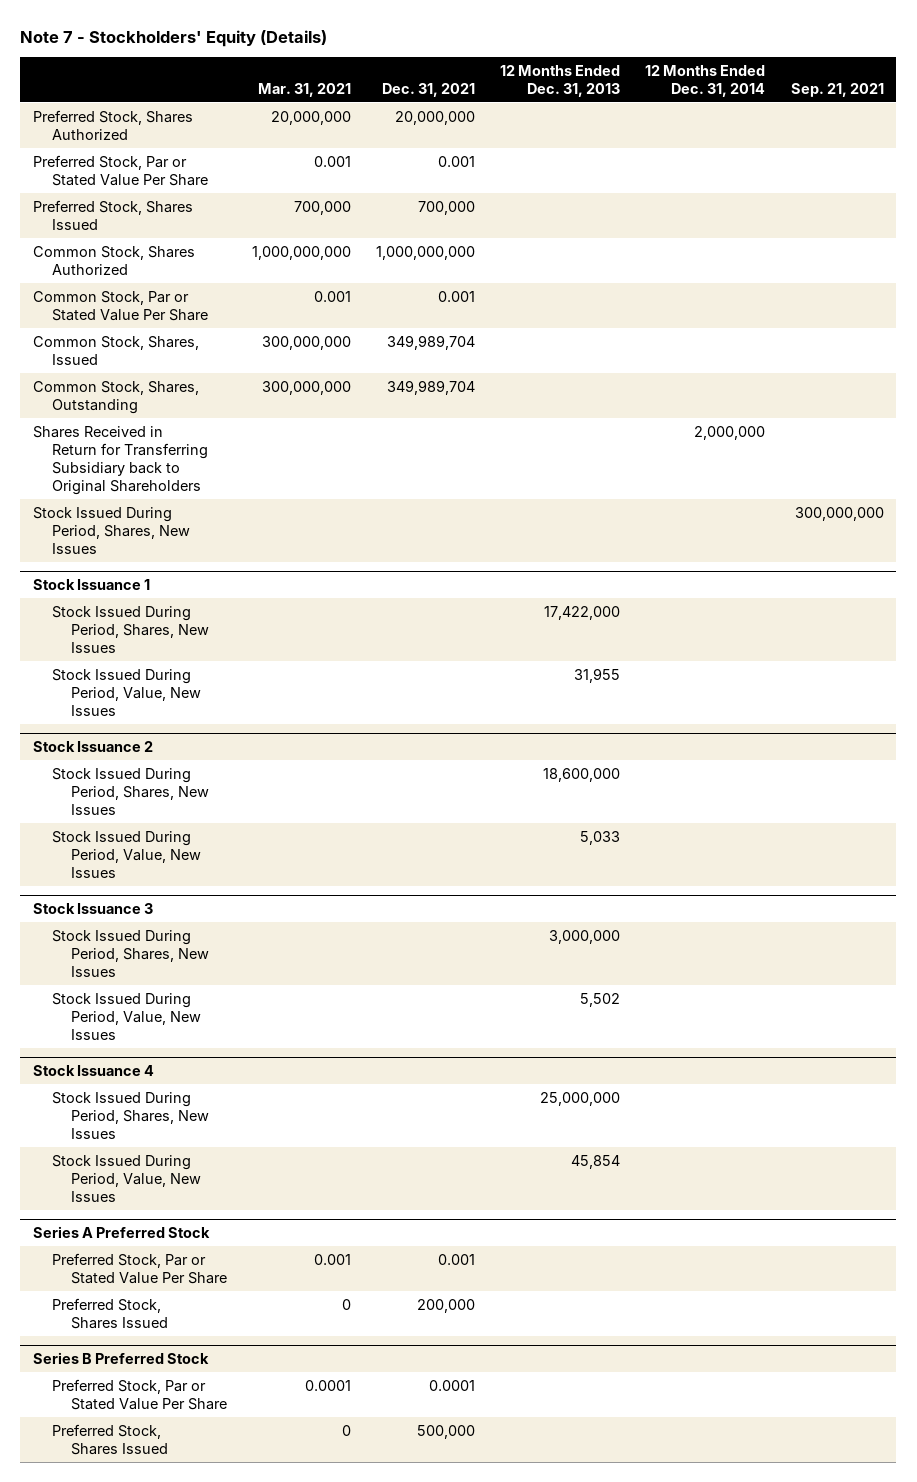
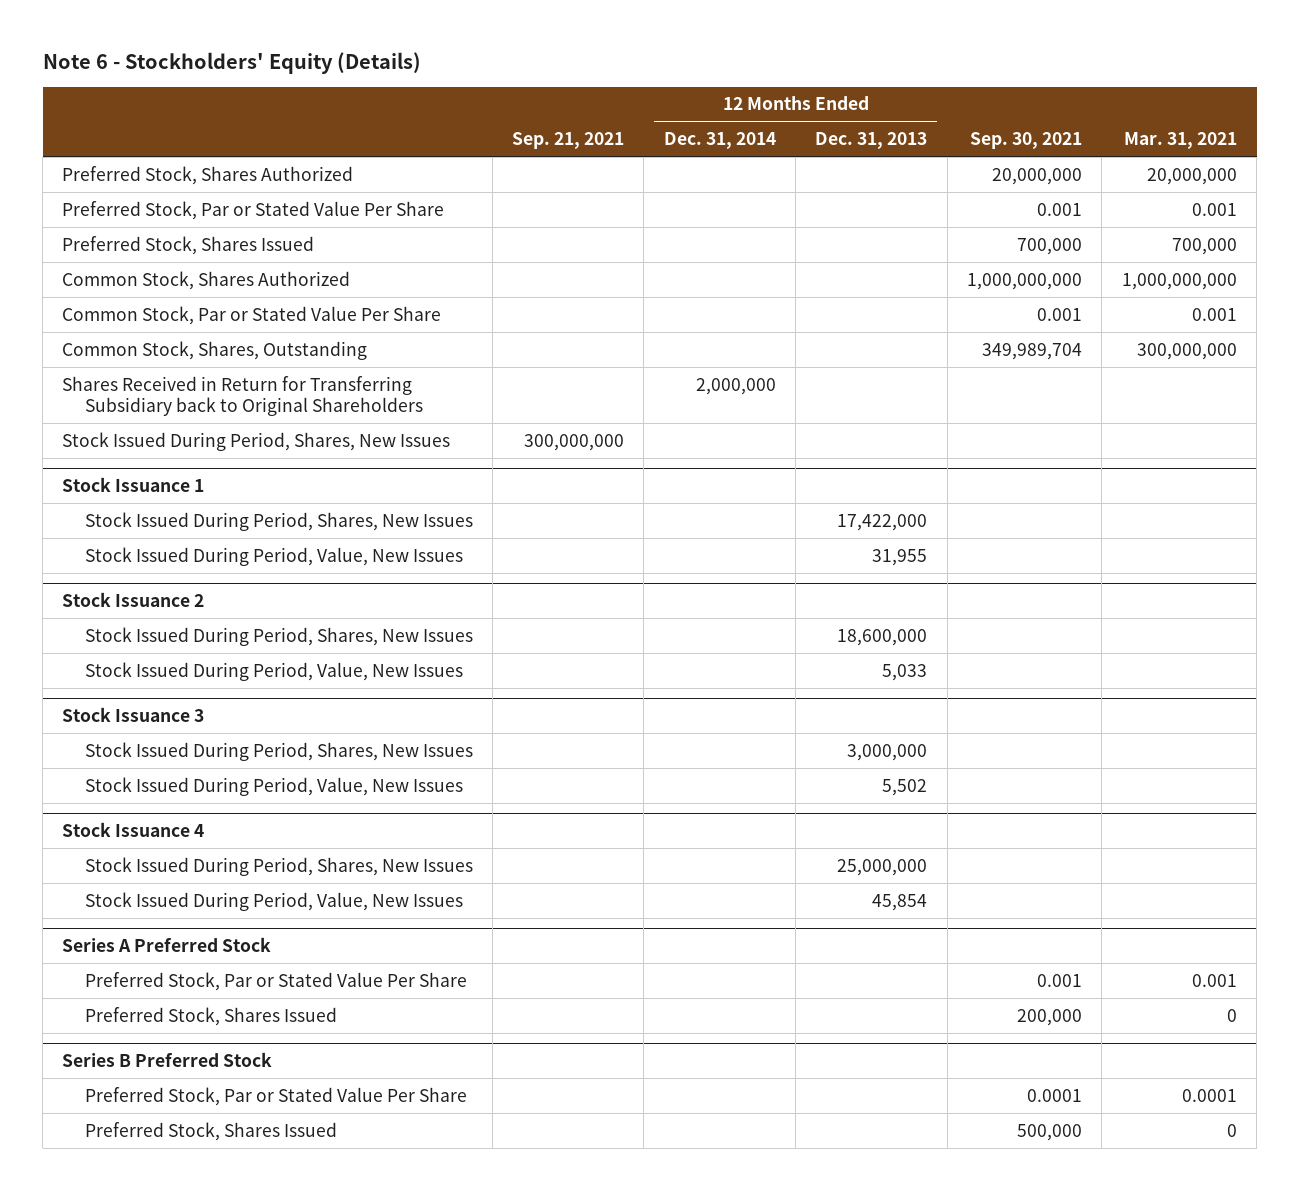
[20,29,328,47] Note 7 - Stockholders' Equity (Details) -> [42,52,421,75] Note 6 - Stockholders' Equity (Details)
[382,82,476,97] Dec. 31, 2021 -> none
none -> [970,132,1083,150] Sep. 30, 2021
[32,335,199,365] Common Stock, Shares, Issued -> none

